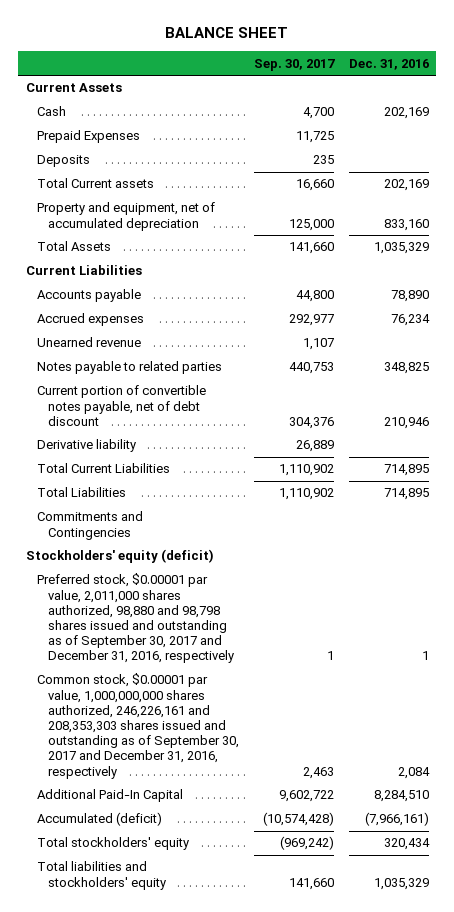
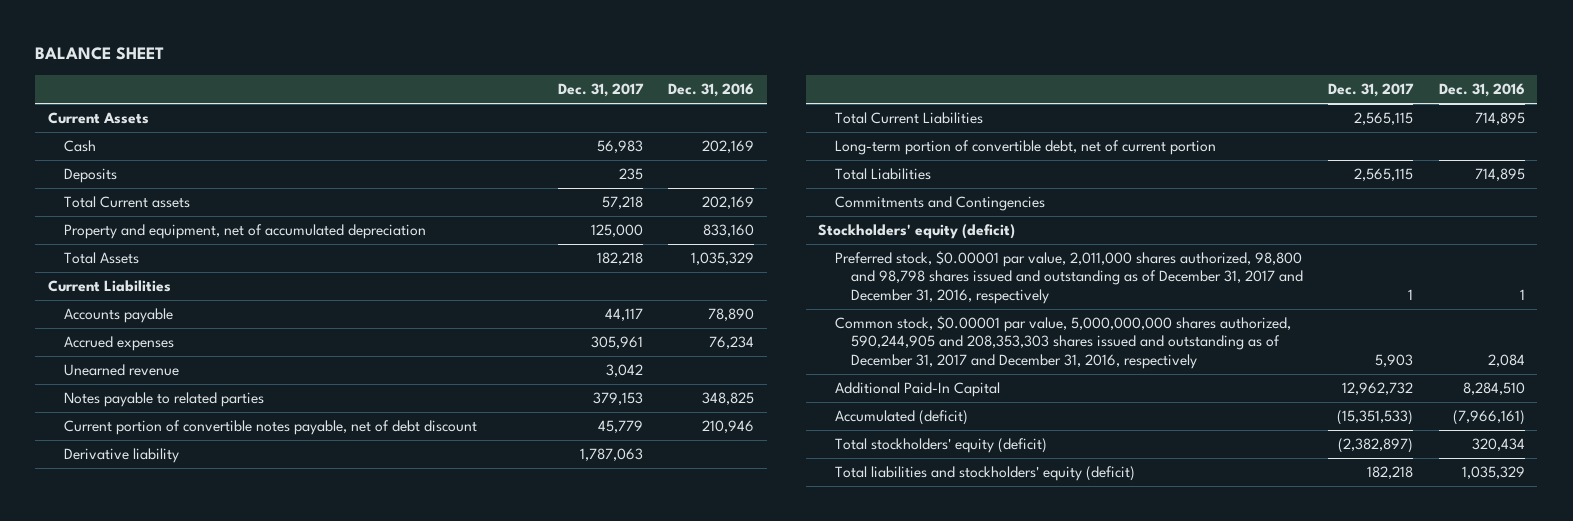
[253,58,335,71] Sep. 30, 2017 -> none
none -> [558,83,645,98] Dec. 31, 2017
[36,130,140,144] Prepaid Expenses -> none
none -> [834,140,1216,156] Long-term portion of convertible debt, net of current portion
[36,573,234,664] Preferred stock, $0.00001 par value, 2,011,000 shares authorized, 98,880 and 98,798 shares issued and outstanding as of September 30, 2017 and December 31, 2016, respectively -> [834,251,1304,304] Preferred stock, $0.00001 par value, 2,011,000 shares authorized, 98,800 and 98,798 shares issued and outstanding as of December 31, 2017 and December 31, 2016, respectively
[36,673,239,779] Common stock, $0.00001 par value, 1,000,000,000 shares authorized, 246,226,161 and 208,353,303 shares issued and outstanding as of September 30, 2017 and December 31, 2016, respectively -> [834,316,1291,369] Common stock, $0.00001 par value, 5,000,000,000 shares authorized, 590,244,905 and 208,353,303 shares issued and outstanding as of December 31, 2017 and December 31, 2016, respectively
[36,837,189,851] Total stockholders' equity -> [834,438,1047,454] Total stockholders' equity (deficit)
[36,861,166,890] Total liabilities and stockholders' equity -> [834,466,1135,482] Total liabilities and stockholders' equity (deficit)

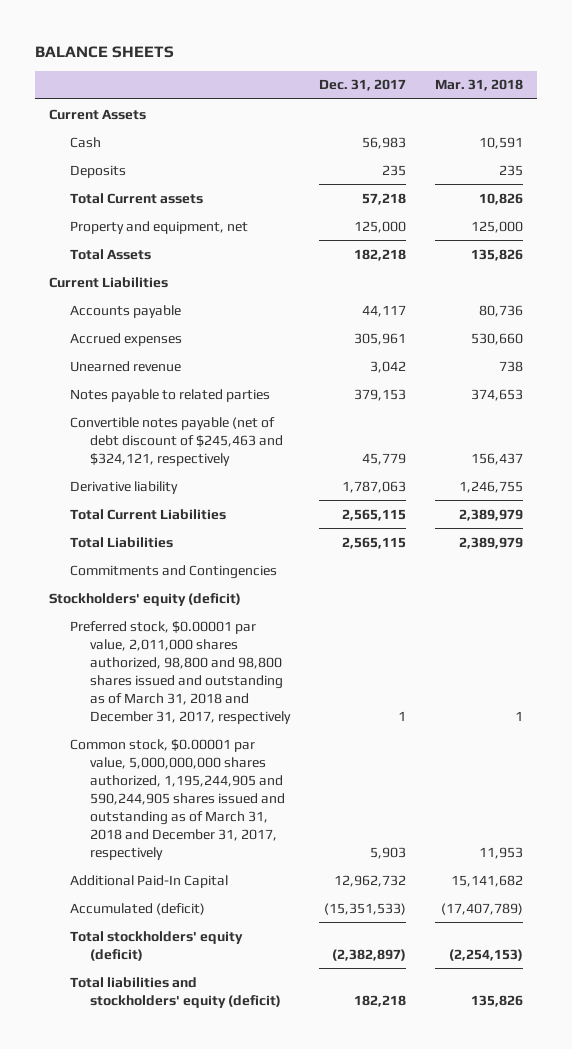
[35,47,165,61] BALANCE SHEET -> [35,45,175,58] BALANCE SHEETS
[668,83,755,98] Dec. 31, 2016 -> none
none -> [434,79,523,92] Mar. 31, 2018
[64,224,427,240] Property and equipment, net of accumulated depreciation -> [69,220,248,234] Property and equipment, net
[64,420,478,436] Current portion of convertible notes payable, net of debt discount -> [69,416,284,466] Convertible notes payable (net of debt discount of $245,463 and $324,121, respectively
[834,140,1216,156] Long-term portion of convertible debt, net of current portion -> none
[834,251,1304,304] Preferred stock, $0.00001 par value, 2,011,000 shares authorized, 98,800 and 98,798 shares issued and outstanding as of December 31, 2017 and December 31, 2016, respectively -> [69,620,292,724] Preferred stock, $0.00001 par value, 2,011,000 shares authorized, 98,800 and 98,800 shares issued and outstanding as of March 31, 2018 and December 31, 2017, respectively
[834,316,1291,369] Common stock, $0.00001 par value, 5,000,000,000 shares authorized, 590,244,905 and 208,353,303 shares issued and outstanding as of December 31, 2017 and December 31, 2016, respectively -> [69,738,286,860] Common stock, $0.00001 par value, 5,000,000,000 shares authorized, 1,195,244,905 and 590,244,905 shares issued and outstanding as of March 31, 2018 and December 31, 2017, respectively

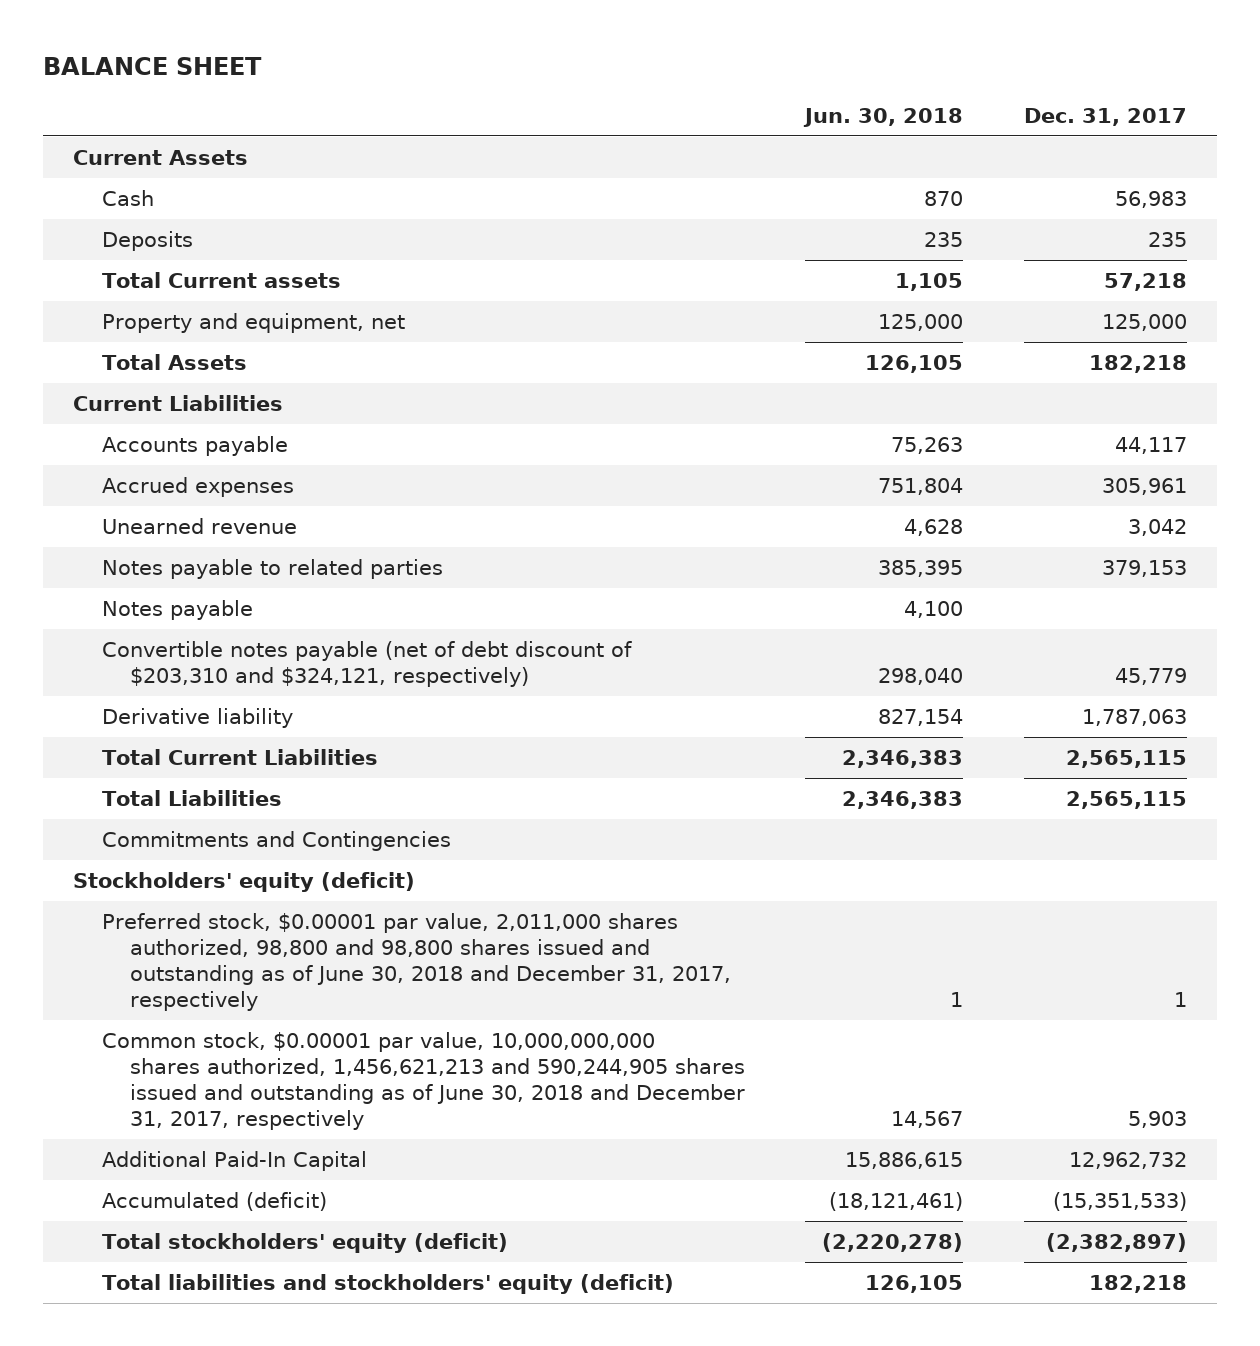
[35,45,175,58] BALANCE SHEETS -> [43,56,263,75] BALANCE SHEET
[434,79,523,92] Mar. 31, 2018 -> none
none -> [803,107,964,127] Jun. 30, 2018
none -> [101,599,253,620] Notes payable
[69,416,284,466] Convertible notes payable (net of debt discount of $245,463 and $324,121, respectively -> [101,640,632,687] Convertible notes payable (net of debt discount of $203,310 and $324,121, respectively)
[69,620,292,724] Preferred stock, $0.00001 par value, 2,011,000 shares authorized, 98,800 and 98,800 shares issued and outstanding as of March 31, 2018 and December 31, 2017, respectively -> [101,912,732,1012] Preferred stock, $0.00001 par value, 2,011,000 shares authorized, 98,800 and 98,800 shares issued and outstanding as of June 30, 2018 and December 31, 2017, respectively
[69,738,286,860] Common stock, $0.00001 par value, 5,000,000,000 shares authorized, 1,195,244,905 and 590,244,905 shares issued and outstanding as of March 31, 2018 and December 31, 2017, respectively -> [101,1031,746,1131] Common stock, $0.00001 par value, 10,000,000,000 shares authorized, 1,456,621,213 and 590,244,905 shares issued and outstanding as of June 30, 2018 and December 31, 2017, respectively

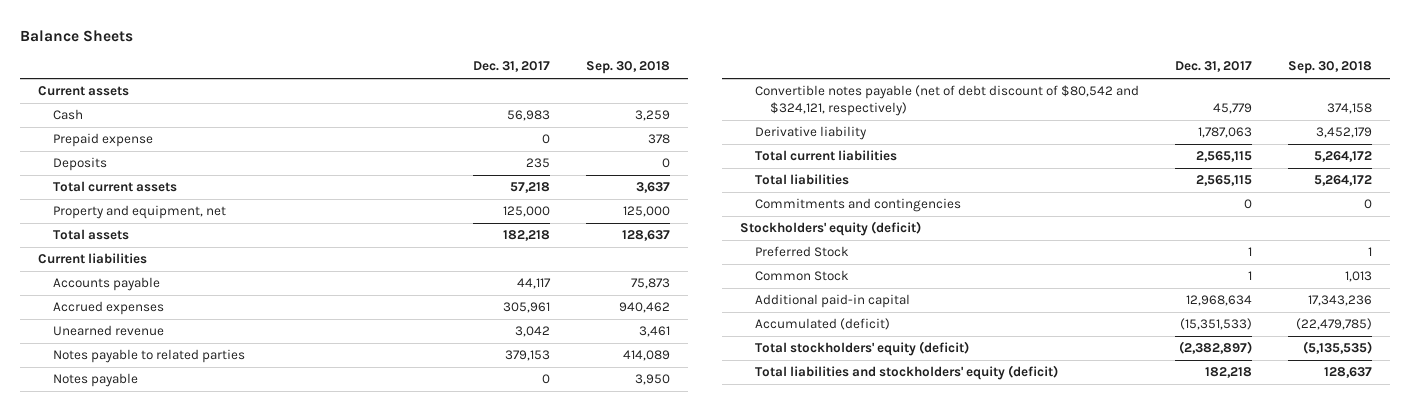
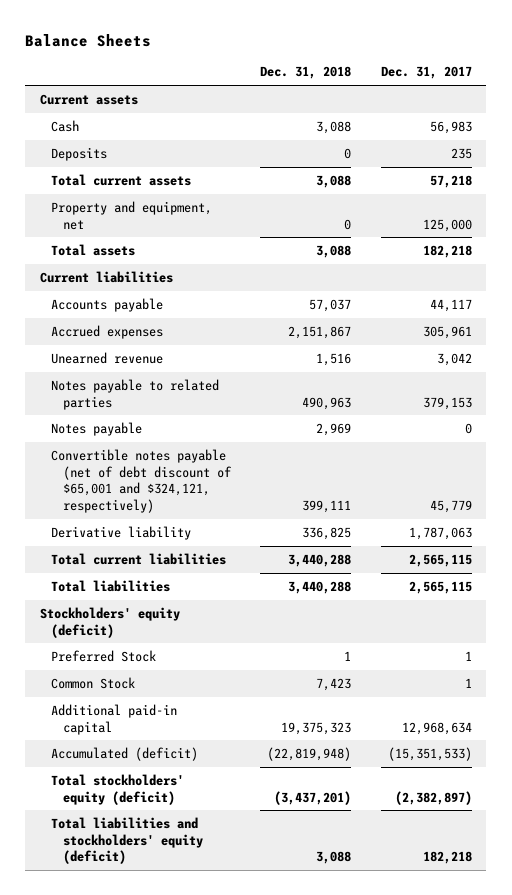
[585,61,670,75] Sep. 30, 2018 -> none
none -> [260,66,352,80] Dec. 31, 2018
[52,133,153,148] Prepaid expense -> none
[754,85,1139,116] Convertible notes payable (net of debt discount of $80,542 and $324,121, respectively) -> [51,448,232,514] Convertible notes payable (net of debt discount of $65,001 and $324,121, respectively)
[754,198,961,213] Commitments and contingencies -> none

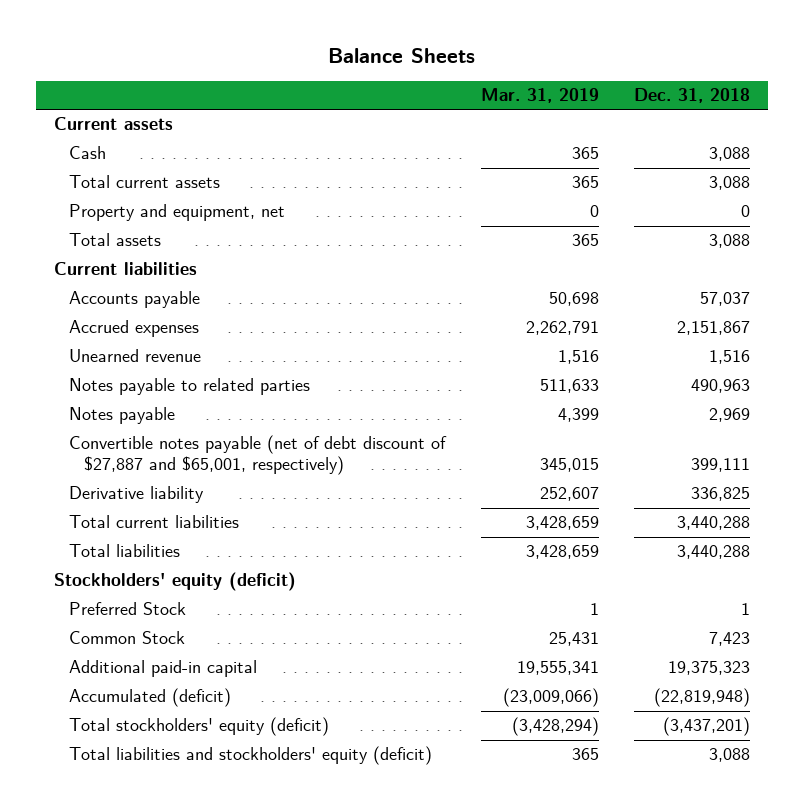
[380,66,472,80] Dec. 31, 2017 -> none
none -> [480,88,599,104] Mar. 31, 2019
[51,146,108,161] Deposits -> none
[51,448,232,514] Convertible notes payable (net of debt discount of $65,001 and $324,121, respectively) -> [68,435,447,476] Convertible notes payable (net of debt discount of $27,887 and $65,001, respectively)

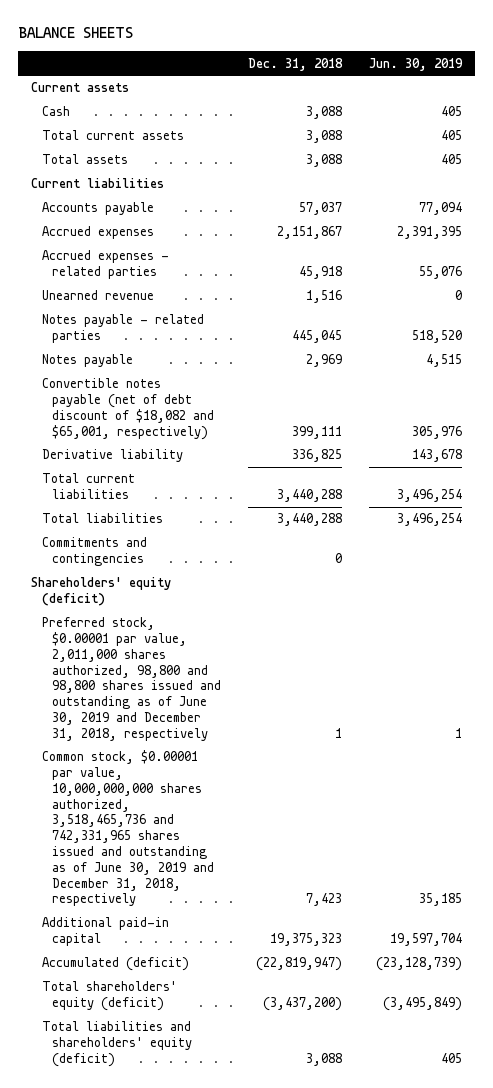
[328,48,476,64] Balance Sheets -> [17,27,133,39] BALANCE SHEETS
[480,88,599,104] Mar. 31, 2019 -> none
none -> [368,57,463,71] Jun. 30, 2019
[68,204,285,222] Property and equipment, net -> none
none -> [41,250,169,280] Accrued expenses - related parties
[68,378,310,396] Notes payable to related parties -> [41,314,204,344] Notes payable - related parties
[691,379,751,394] 490,963 -> [291,330,342,344] 445,045
[68,435,447,476] Convertible notes payable (net of debt discount of $27,887 and $65,001, respectively) -> [41,378,215,440] Convertible notes payable (net of debt discount of $18,082 and $65,001, respectively)
none -> [41,537,147,567] Commitments and contingencies
[53,572,296,592] Stockholders' equity (deficit) -> [31,577,172,607] Shareholders' equity (deficit)
[68,602,186,616] Preferred Stock -> [41,617,222,741] Preferred stock, $0.00001 par value, 2,011,000 shares authorized, 98,800 and 98,800 shares issued and outstanding as of June 30, 2019 and December 31, 2018, respectively
[68,631,185,645] Common Stock -> [41,750,215,907] Common stock, $0.00001 par value, 10,000,000,000 shares authorized, 3,518,465,736 and 742,331,965 shares issued and outstanding as of June 30, 2019 and December 31, 2018, respectively
[654,688,751,708] (22,819,948) -> [255,957,342,972] (22,819,947)
[68,717,329,737] Total stockholders' equity (deficit) -> [41,981,177,1012] Total shareholders' equity (deficit)
[663,717,751,737] (3,437,201) -> [262,997,342,1012] (3,437,200)
[68,746,432,766] Total liabilities and stockholders' equity (deficit) -> [41,1021,193,1067] Total liabilities and shareholders' equity (deficit)

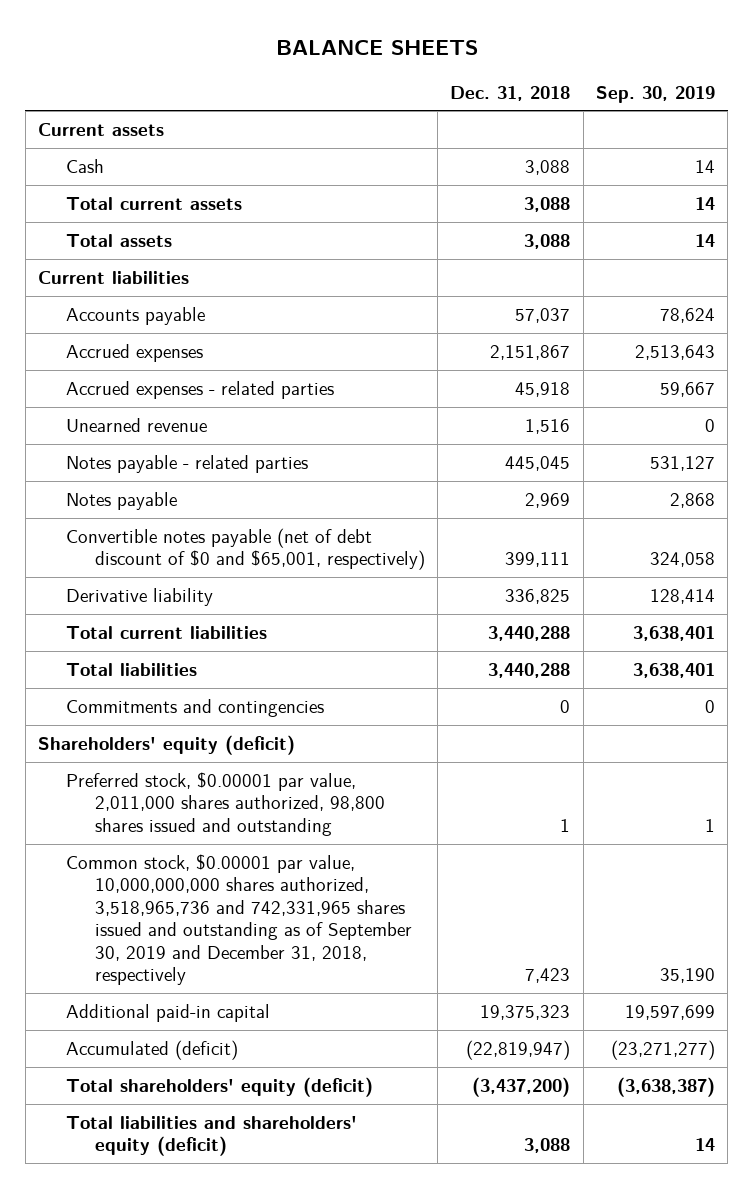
[368,57,463,71] Jun. 30, 2019 -> none
none -> [596,85,716,103] Sep. 30, 2019
[41,378,215,440] Convertible notes payable (net of debt discount of $18,082 and $65,001, respectively) -> [66,527,425,571] Convertible notes payable (net of debt discount of $0 and $65,001, respectively)
[41,617,222,741] Preferred stock, $0.00001 par value, 2,011,000 shares authorized, 98,800 and 98,800 shares issued and outstanding as of June 30, 2019 and December 31, 2018, respectively -> [66,771,385,836] Preferred stock, $0.00001 par value, 2,011,000 shares authorized, 98,800 shares issued and outstanding
[41,750,215,907] Common stock, $0.00001 par value, 10,000,000,000 shares authorized, 3,518,465,736 and 742,331,965 shares issued and outstanding as of June 30, 2019 and December 31, 2018, respectively -> [66,853,412,986] Common stock, $0.00001 par value, 10,000,000,000 shares authorized, 3,518,965,736 and 742,331,965 shares issued and outstanding as of September 30, 2019 and December 31, 2018, respectively

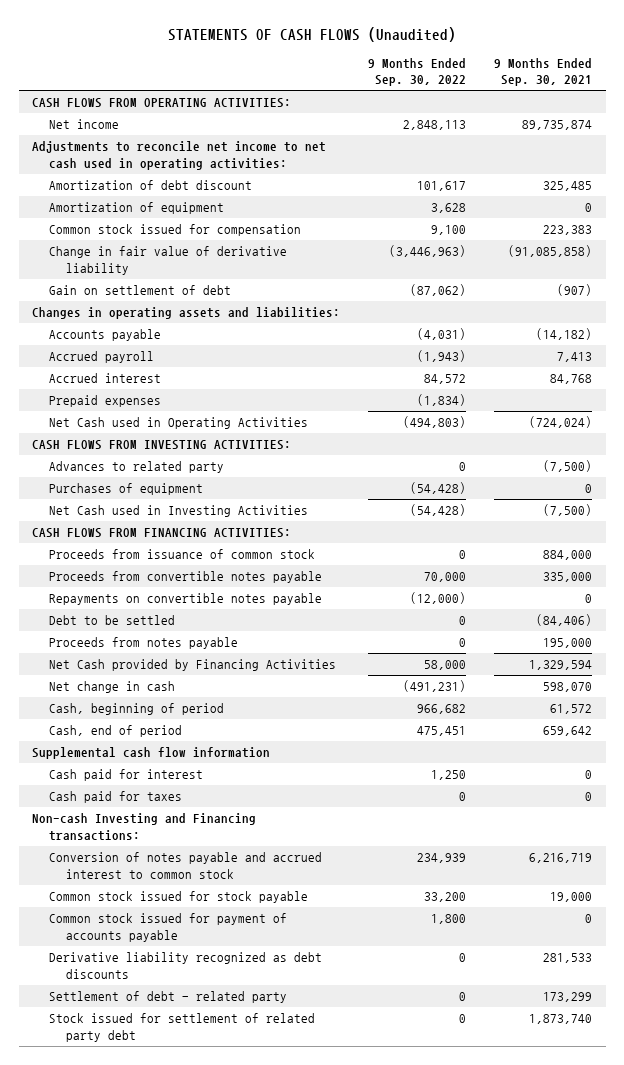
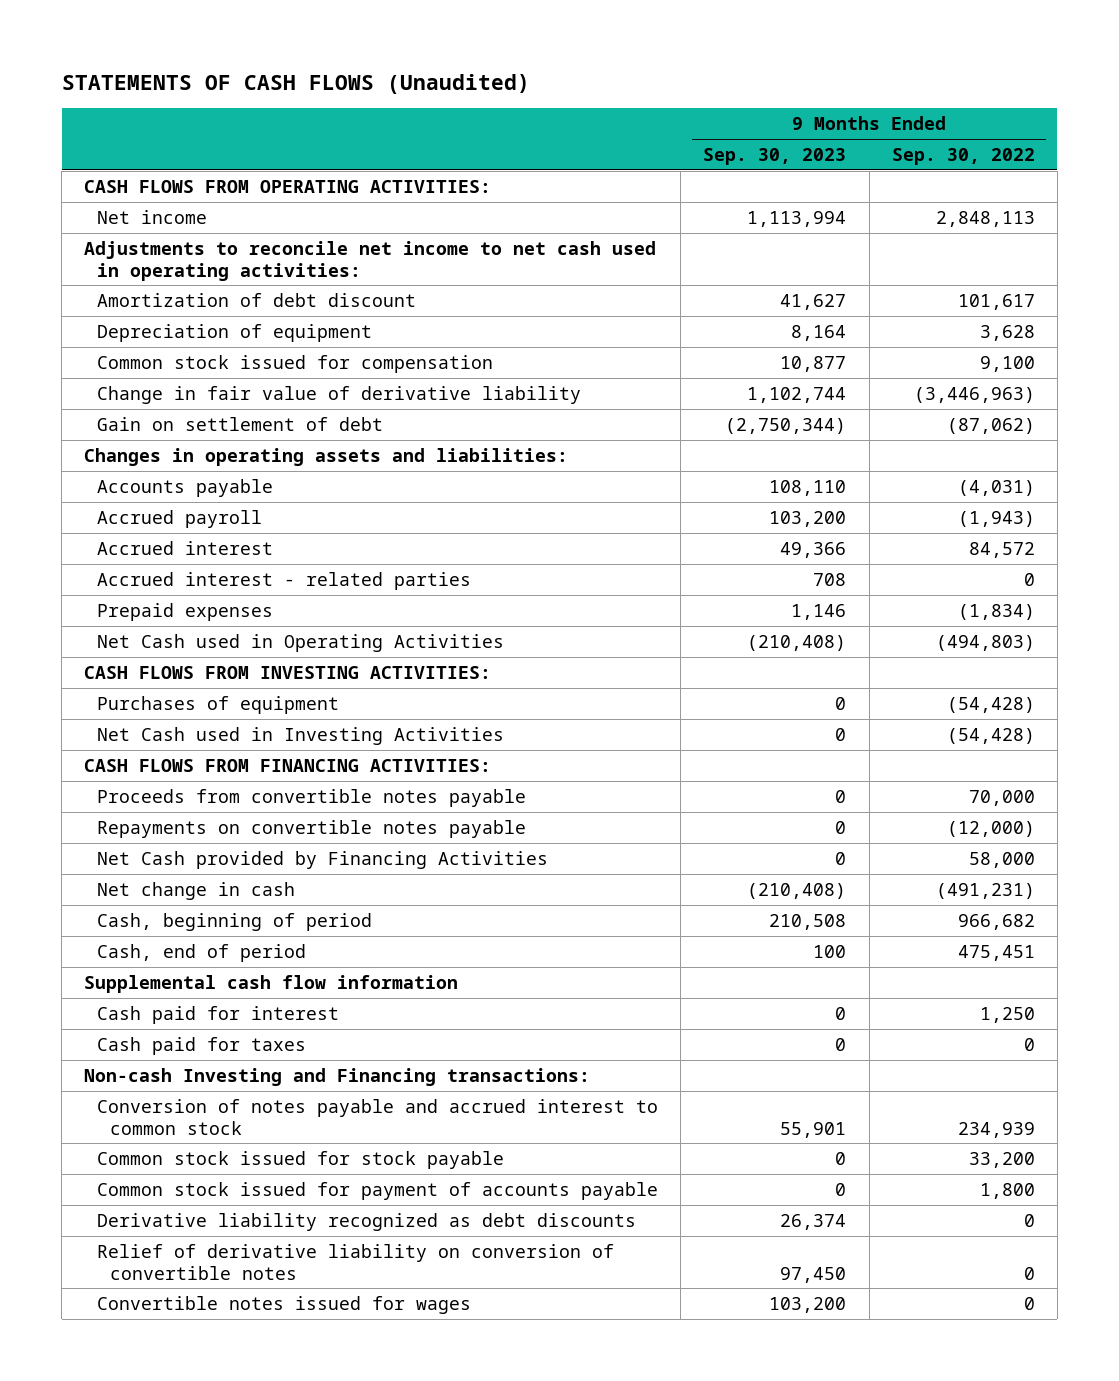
[493,58,592,87] 9 Months Ended Sep. 30, 2021 -> none
none -> [703,147,847,165] Sep. 30, 2023
[49,202,225,215] Amortization of equipment -> [97,323,373,342] Depreciation of equipment
none -> [97,571,472,590] Accrued interest - related parties
[49,461,225,474] Advances to related party -> none
[49,549,316,560] Proceeds from issuance of common stock -> none
[49,615,176,626] Debt to be settled -> none
[49,637,239,650] Proceeds from notes payable -> none
[49,991,288,1004] Settlement of debt - related party -> none
[49,1013,316,1042] Stock issued for settlement of related party debt -> none
none -> [97,1243,615,1280] Relief of derivative liability on conversion of convertible notes
none -> [97,1295,472,1314] Convertible notes issued for wages

